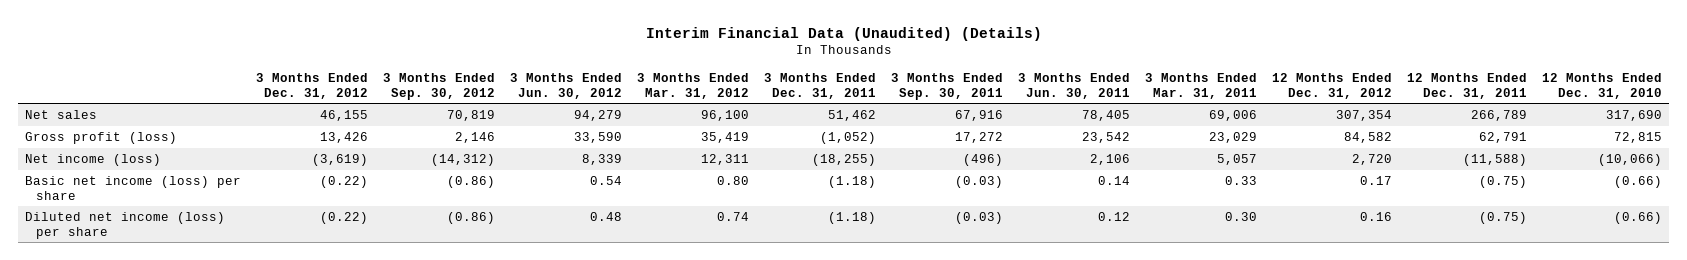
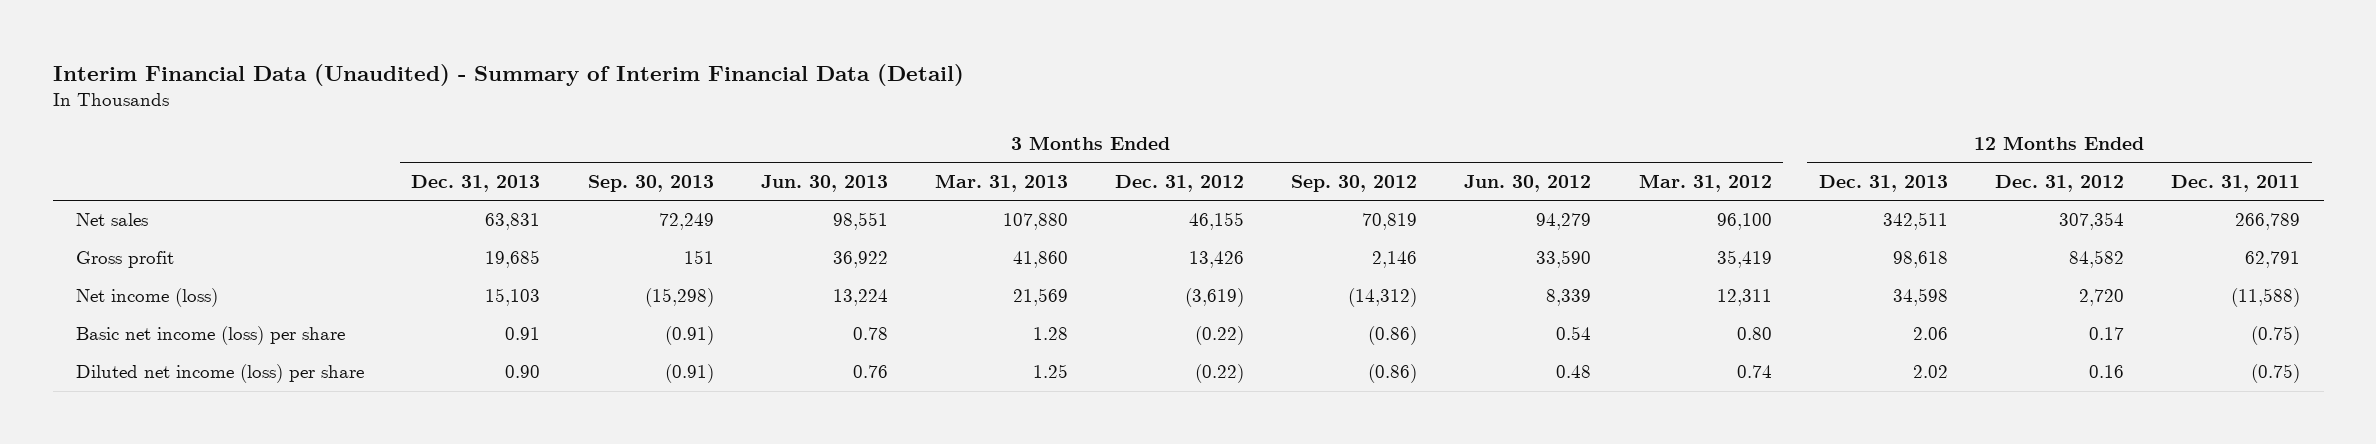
[645,26,1042,41] Interim Financial Data (Unaudited) (Details) -> [52,64,964,87] Interim Financial Data (Unaudited) - Summary of Interim Financial Data (Detail)
[764,73,877,99] 3 Months Ended Dec. 31, 2011 -> none
[891,73,1004,100] 3 Months Ended Sep. 30, 2011 -> none
[1018,73,1131,99] 3 Months Ended Jun. 30, 2011 -> none
[1145,73,1258,99] 3 Months Ended Mar. 31, 2011 -> none
[1541,73,1662,99] 12 Months Ended Dec. 31, 2010 -> none
none -> [411,174,541,192] Dec. 31, 2013
none -> [587,174,714,192] Sep. 30, 2013
none -> [760,174,888,192] Jun. 30, 2013
none -> [934,173,1068,192] Mar. 31, 2013
none -> [1818,174,1948,192] Dec. 31, 2013
[25,131,178,144] Gross profit (loss) -> [76,251,175,269] Gross profit

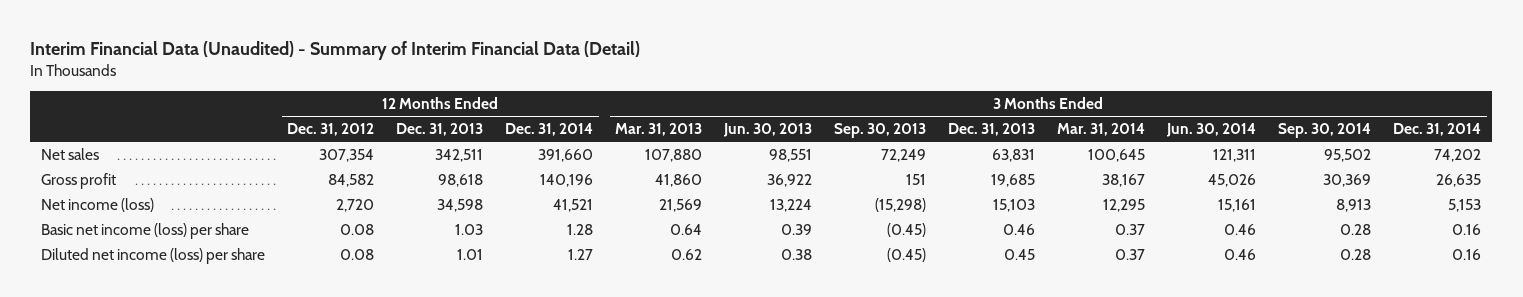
[1115,174,1245,192] Dec. 31, 2012 -> none
[1291,174,1418,192] Sep. 30, 2012 -> none
[1464,174,1592,192] Jun. 30, 2012 -> none
[1638,173,1772,192] Mar. 31, 2012 -> none
[2171,174,2301,192] Dec. 31, 2011 -> none
none -> [505,123,594,137] Dec. 31, 2014
none -> [1057,123,1146,137] Mar. 31, 2014
none -> [1166,123,1257,138] Jun. 30, 2014
none -> [1278,123,1372,139] Sep. 30, 2014
none -> [1393,123,1482,137] Dec. 31, 2014
[505,327,541,341] 0.91 -> [1003,223,1036,235] 0.46
[664,326,714,346] (0.91) -> [887,222,927,237] (0.45)
[852,327,888,341] 0.78 -> [781,223,813,235] 0.39
[1032,327,1068,341] 1.28 -> [670,223,703,235] 0.64
[1912,327,1948,341] 2.06 -> [455,223,484,235] 1.03
[2088,327,2124,341] 0.17 -> [340,223,375,235] 0.08
[505,365,541,379] 0.90 -> [1004,248,1036,260] 0.45
[664,364,714,384] (0.91) -> [887,247,927,262] (0.45)
[852,365,888,379] 0.76 -> [781,248,813,260] 0.38
[1032,364,1068,379] 1.25 -> [671,248,703,260] 0.62
[1912,365,1948,379] 2.02 -> [457,248,484,260] 1.01
[2088,365,2124,379] 0.16 -> [340,248,375,260] 0.08

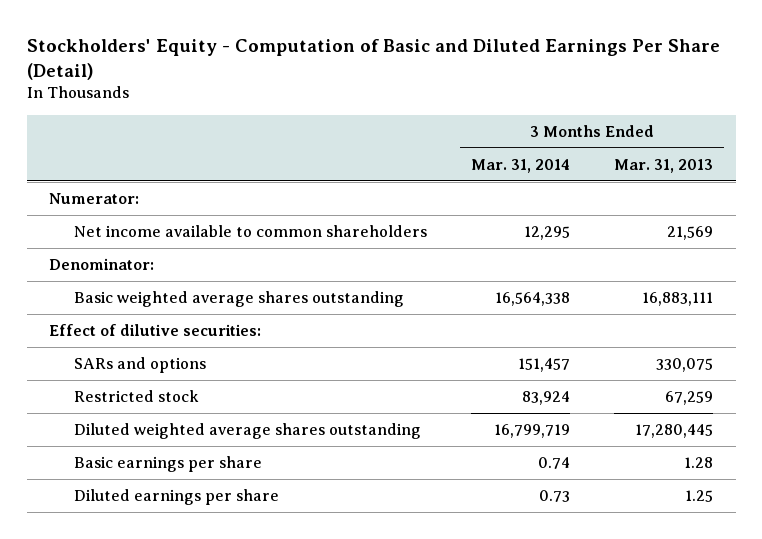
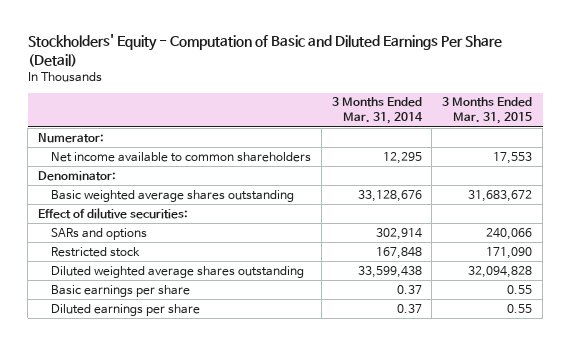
[614,158,714,173] Mar. 31, 2013 -> none
none -> [442,97,533,125] 3 Months Ended Mar. 31, 2015
[495,292,571,307] 16,564,338 -> [357,189,422,202] 33,128,676
[518,358,571,373] 151,457 -> [375,227,422,240] 302,914
[522,391,571,406] 83,924 -> [375,246,422,259] 167,848
[494,424,571,439] 16,799,719 -> [357,265,422,278] 33,599,438
[538,457,571,470] 0.74 -> [396,284,422,294] 0.37
[539,490,571,503] 0.73 -> [396,303,422,313] 0.37

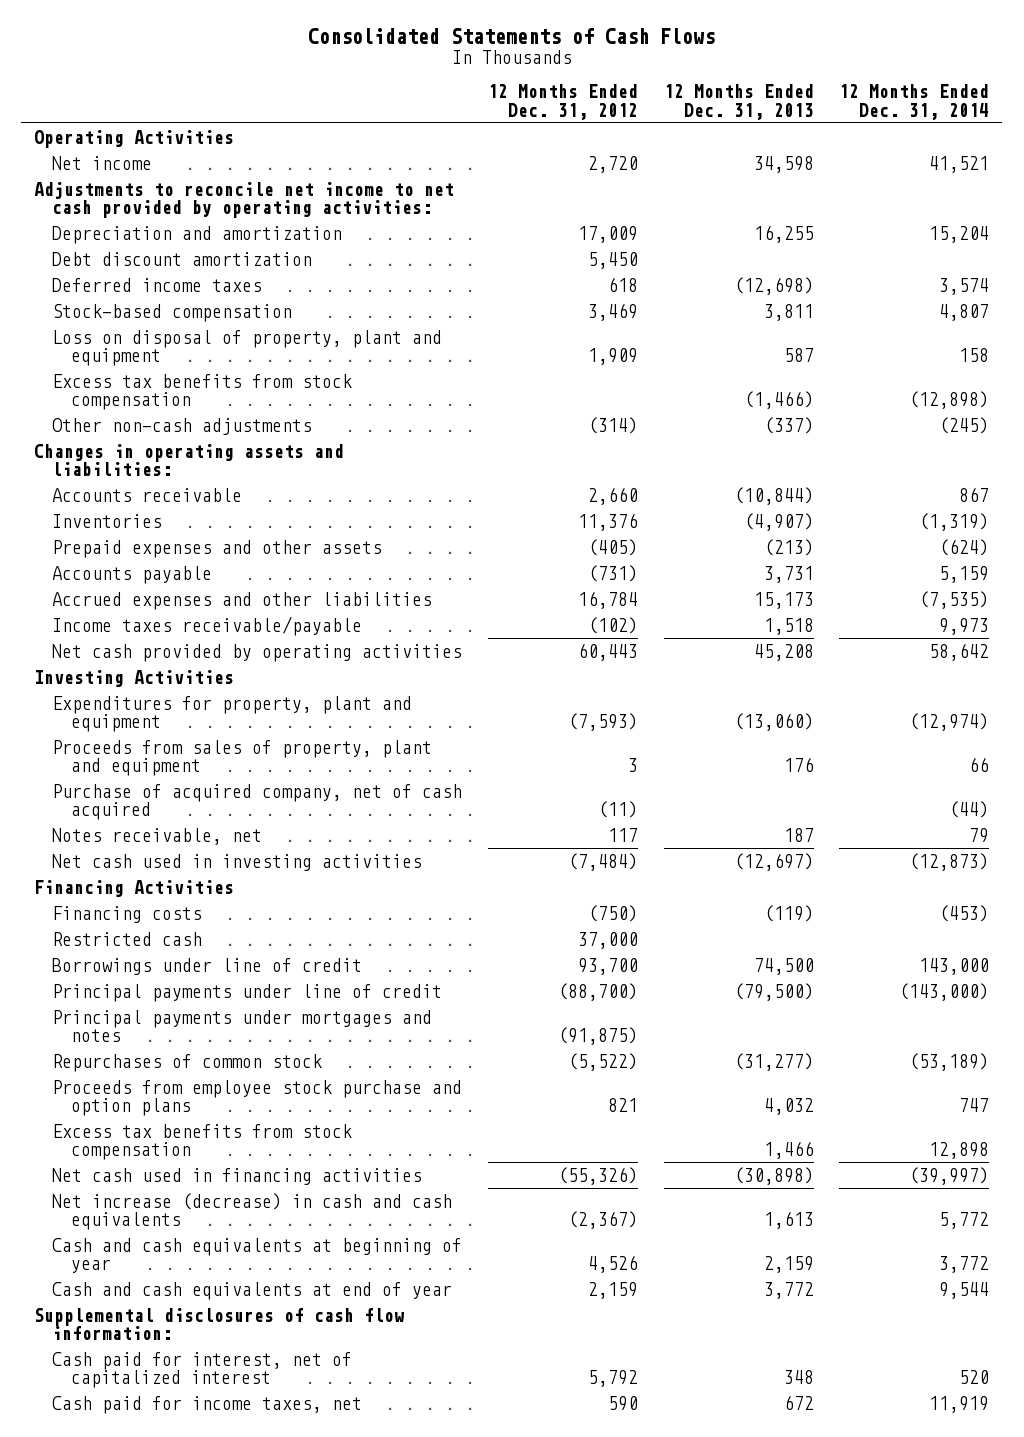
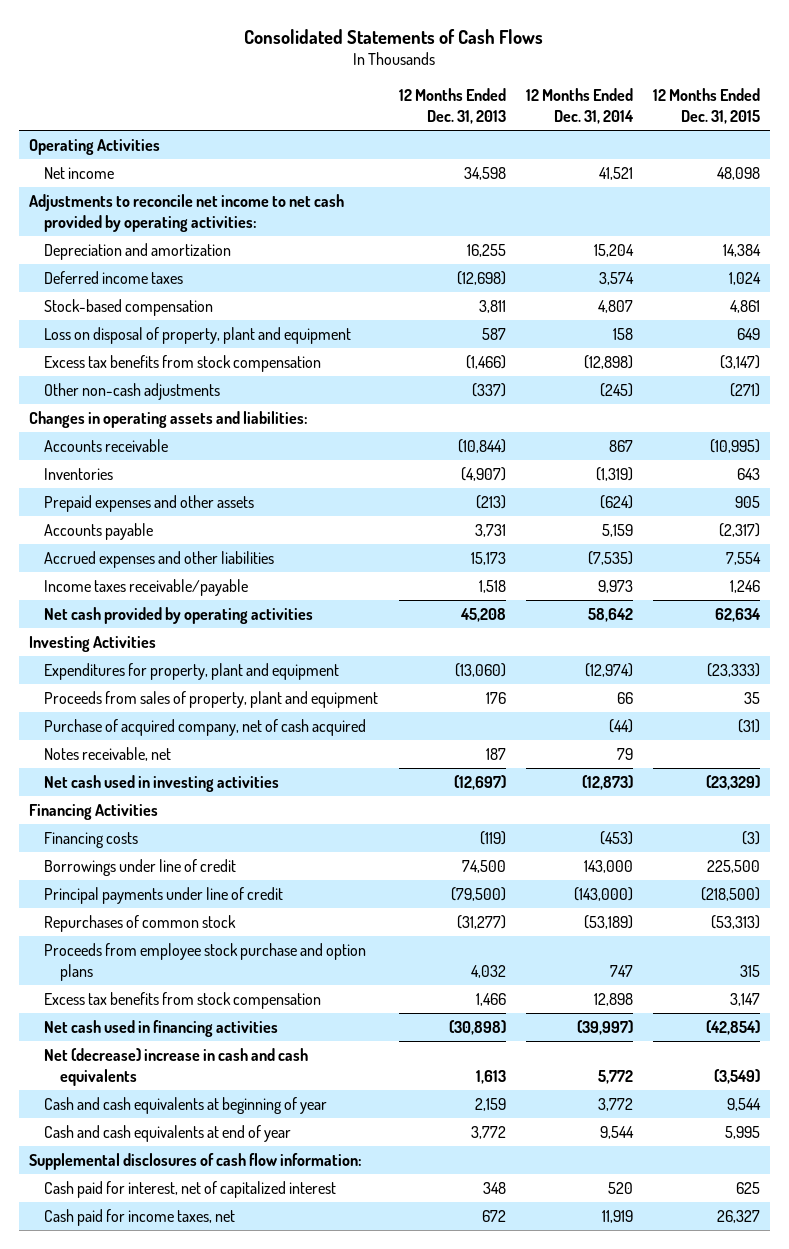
[488,84,639,120] 12 Months Ended Dec. 31, 2012 -> none
none -> [652,88,760,125] 12 Months Ended Dec. 31, 2015
[52,251,313,266] Debt discount amortization -> none
[52,931,203,946] Restricted cash -> none
[52,1009,433,1043] Principal payments under mortgages and notes -> none
[52,1192,453,1231] Net increase (decrease) in cash and cash equivalents -> [44,1047,309,1086] Net (decrease) increase in cash and cash equivalents

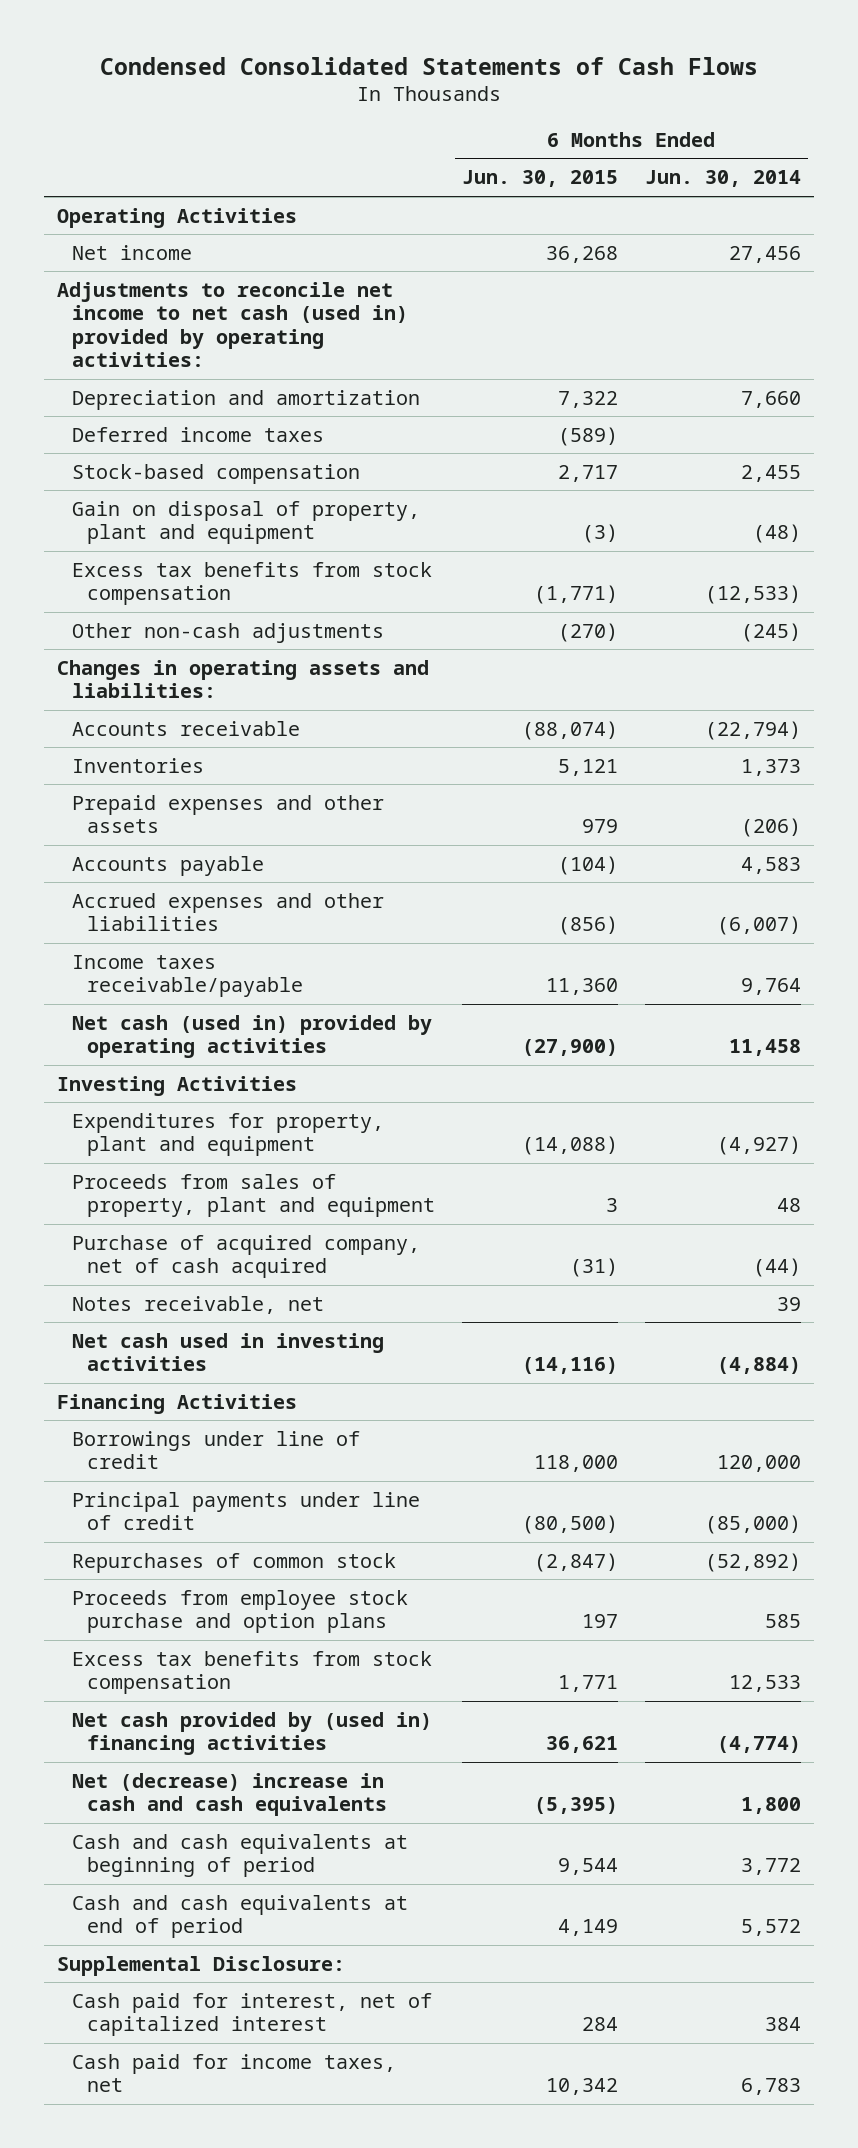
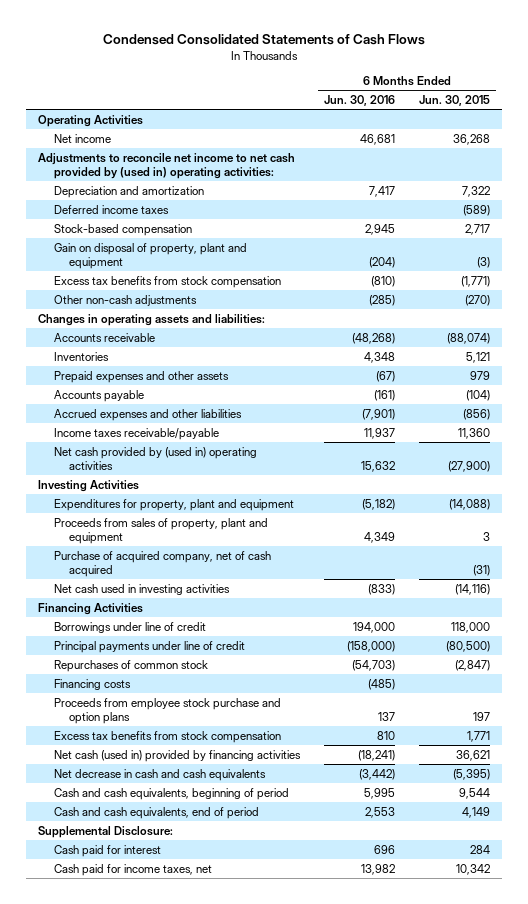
[644,170,801,188] Jun. 30, 2014 -> none
none -> [323,95,395,107] Jun. 30, 2016
[57,281,409,368] Adjustments to reconcile net income to net cash (used in) provided by operating activities: -> [38,152,296,180] Adjustments to reconcile net income to net cash provided by (used in) operating activities:
[72,1014,433,1059] Net cash (used in) provided by operating activities -> [53,446,257,471] Net cash provided by (used in) operating activities
[72,1295,325,1314] Notes receivable, net -> none
none -> [53,678,131,690] Financing costs
[72,1711,433,1756] Net cash provided by (used in) financing activities -> [53,749,301,762] Net cash (used in) provided by financing activities
[72,1772,388,1817] Net (decrease) increase in cash and cash equivalents -> [53,768,266,781] Net decrease in cash and cash equivalents
[72,1833,409,1878] Cash and cash equivalents at beginning of period -> [53,787,289,800] Cash and cash equivalents, beginning of period
[72,1894,409,1939] Cash and cash equivalents at end of period -> [53,806,259,819] Cash and cash equivalents, end of period
[72,1992,433,2037] Cash paid for interest, net of capitalized interest -> [53,844,161,857] Cash paid for interest

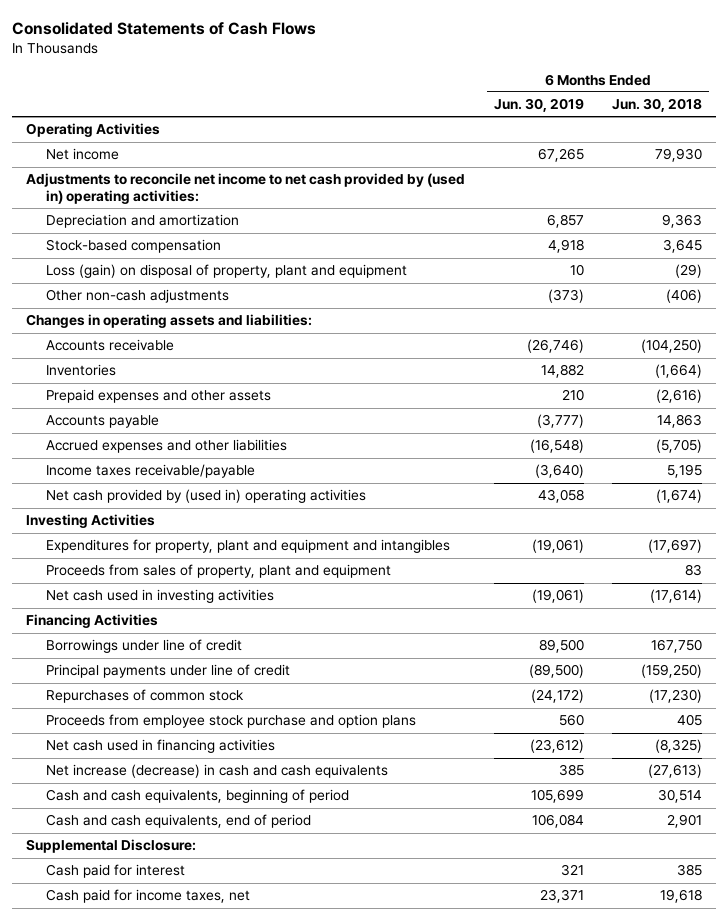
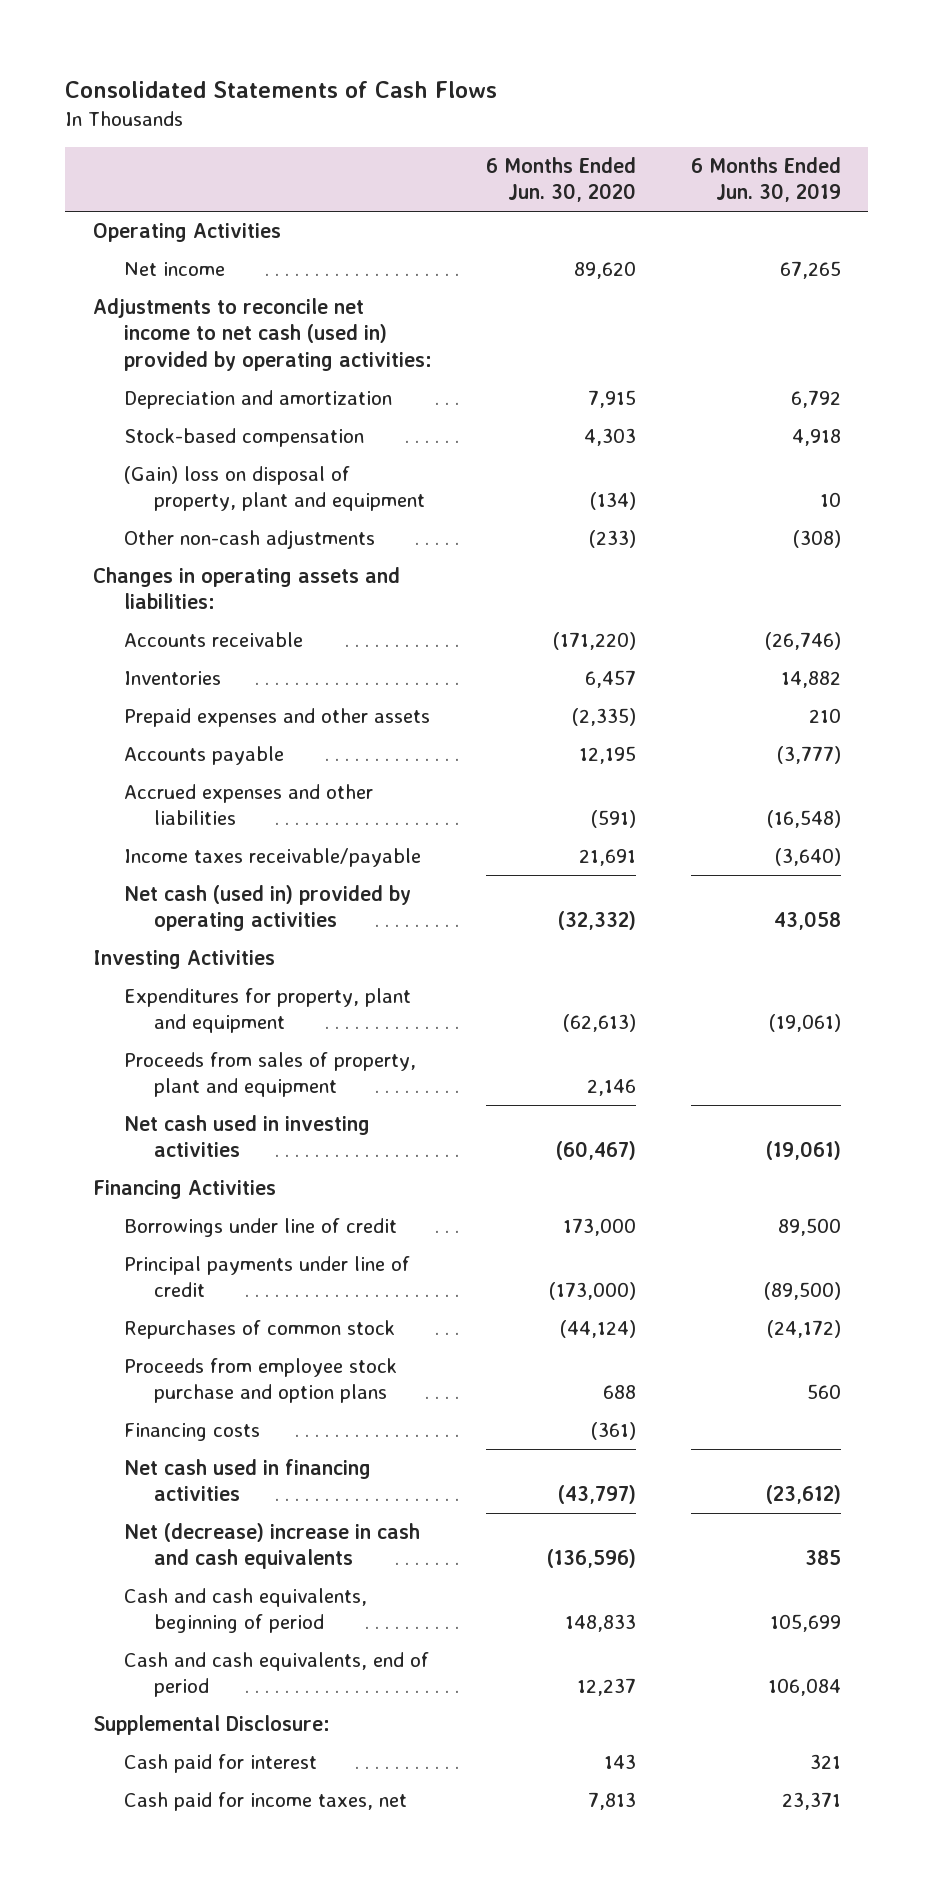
[611,98,702,113] Jun. 30, 2018 -> none
none -> [486,156,637,203] 6 Months Ended Jun. 30, 2020
[26,173,466,205] Adjustments to reconcile net income to net cash provided by (used in) operating activities: -> [92,298,432,371] Adjustments to reconcile net income to net cash (used in) provided by operating activities:
[546,214,584,229] 6,857 -> [791,390,842,409] 6,792
[45,264,407,279] Loss (gain) on disposal of property, plant and equipment -> [123,466,426,512] (Gain) loss on disposal of property, plant and equipment
[547,289,584,304] (373) -> [793,530,842,549] (308)
[45,489,366,504] Net cash provided by (used in) operating activities -> [123,885,411,932] Net cash (used in) provided by operating activities
[45,539,450,554] Expenditures for property, plant and equipment and intangibles -> [123,988,411,1034] Expenditures for property, plant and equipment
none -> [123,1423,260,1442] Financing costs
[45,764,388,779] Net increase (decrease) in cash and cash equivalents -> [123,1523,420,1570] Net (decrease) increase in cash and cash equivalents

